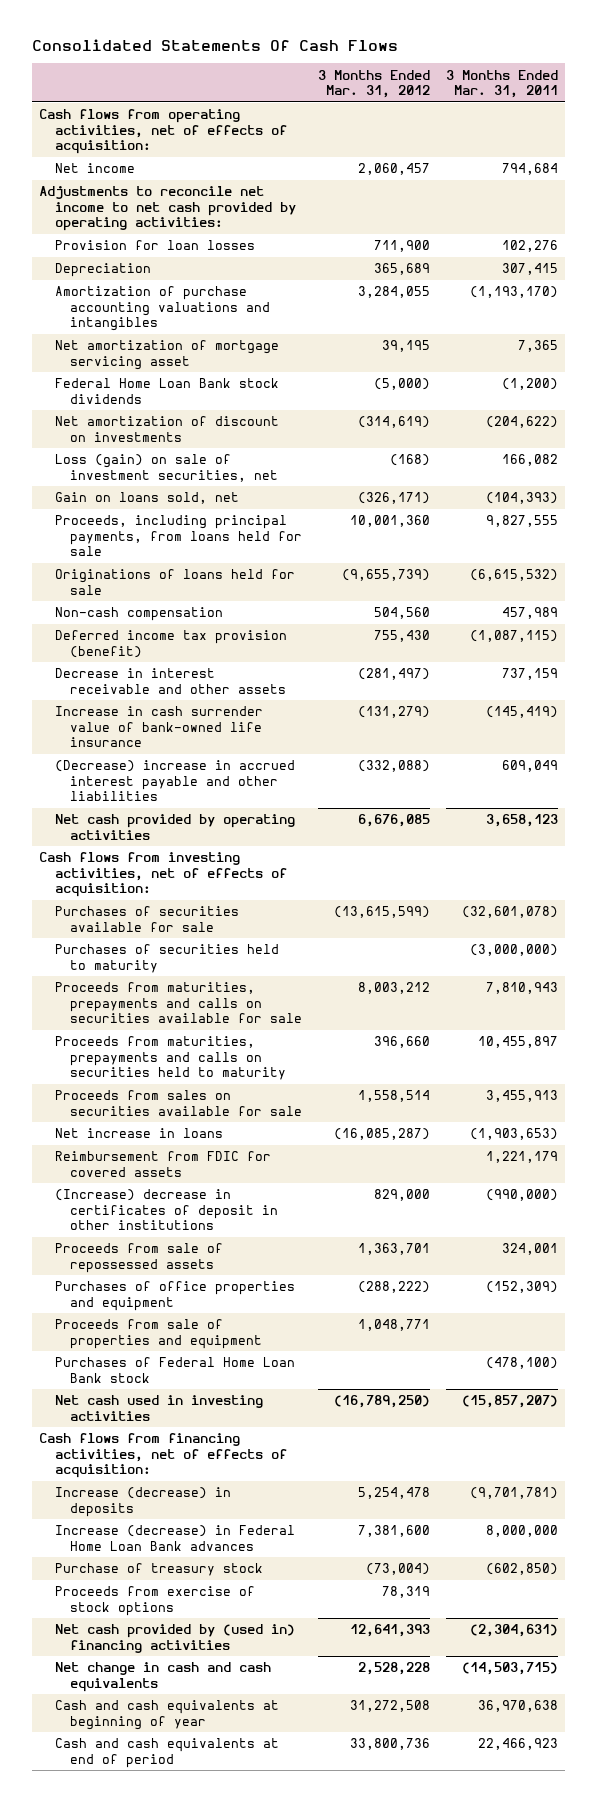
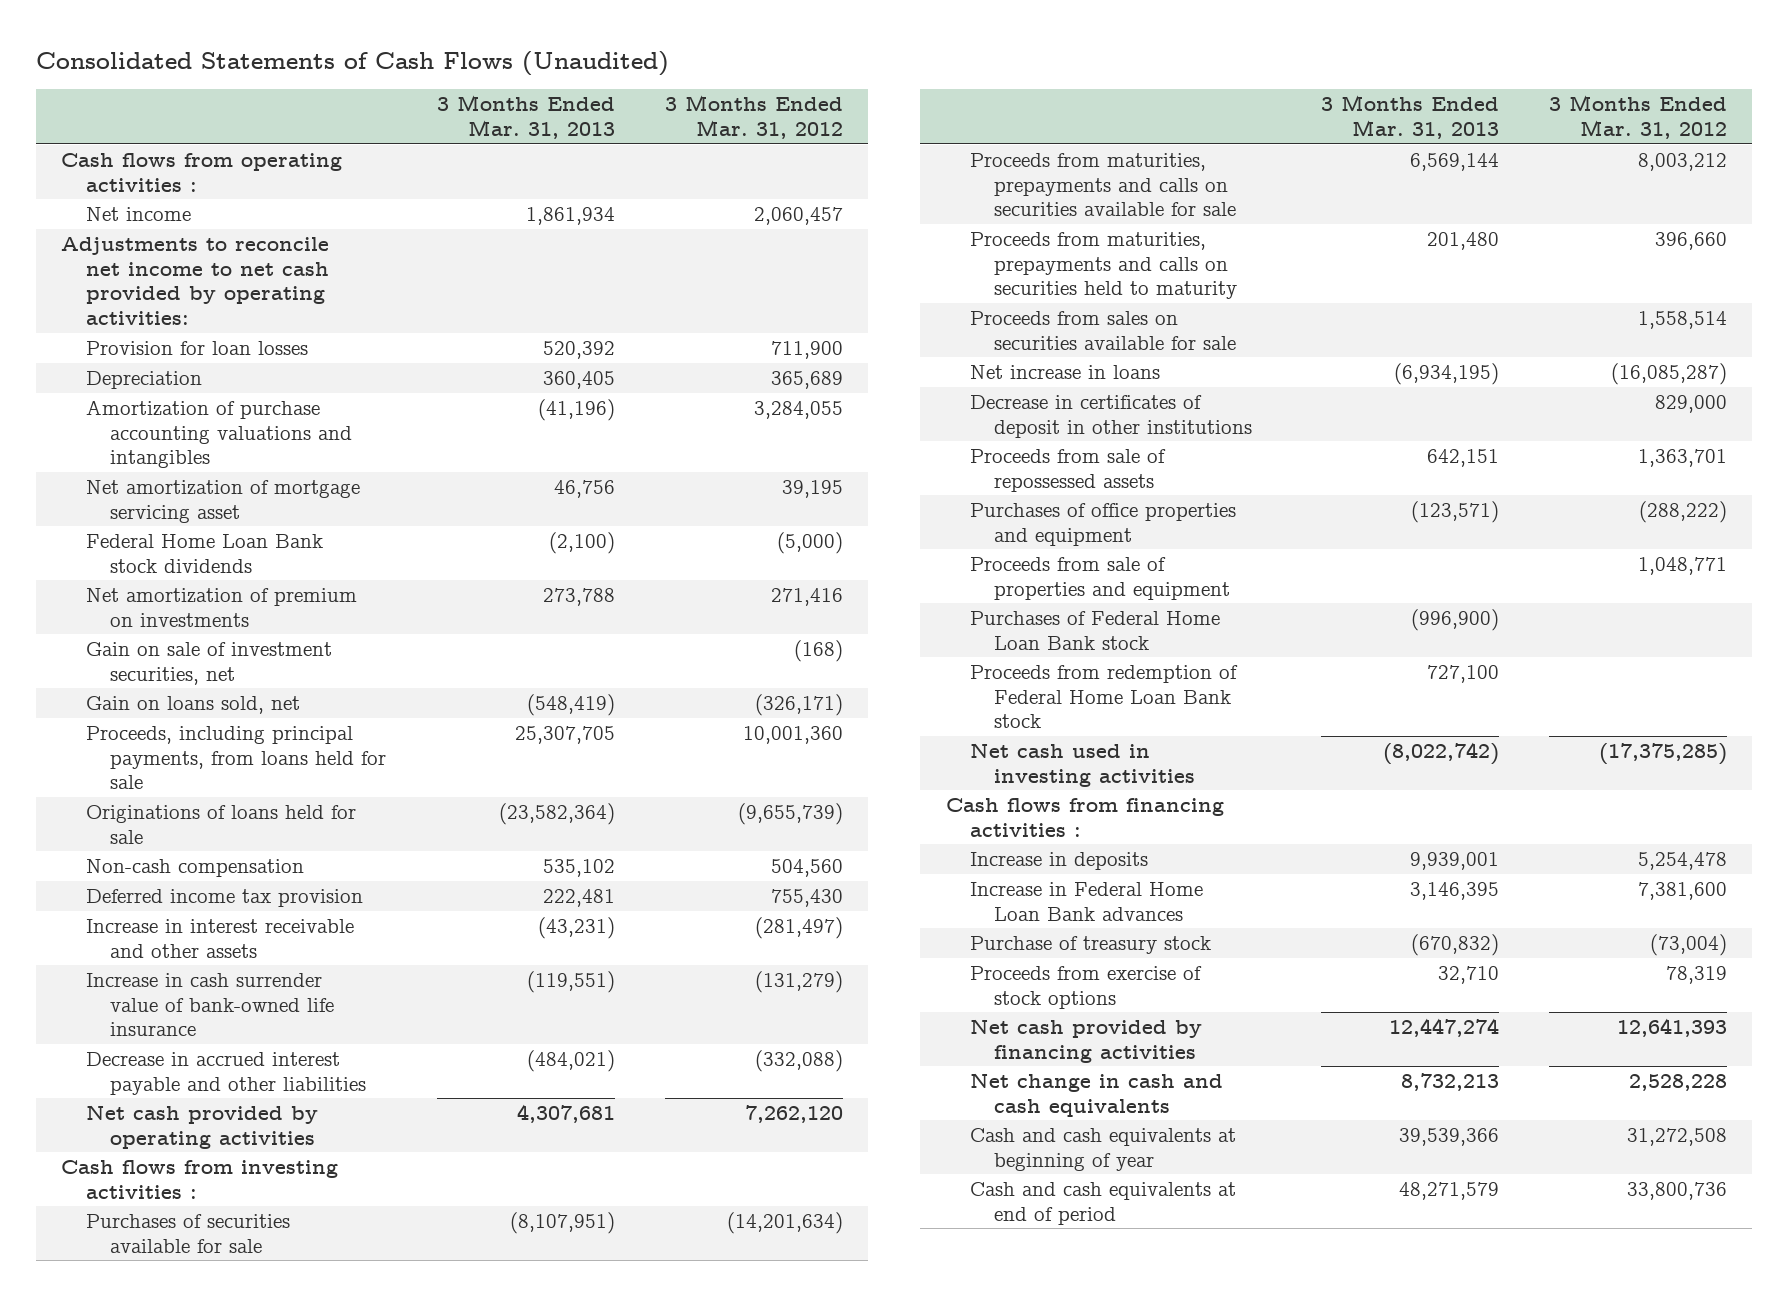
[31,38,398,51] Consolidated Statements Of Cash Flows -> [36,50,670,76] Consolidated Statements of Cash Flows (Unaudited)
[445,69,558,99] 3 Months Ended Mar. 31, 2011 -> none
none -> [436,95,615,140] 3 Months Ended Mar. 31, 2013
[39,109,287,155] Cash flows from operating activities, net of effects of acquisition: -> [61,153,343,192] Cash flows from operating activities :
[54,416,279,442] Net amortization of discount on investments -> [85,588,357,627] Net amortization of premium on investments
[357,416,430,429] (314,619) -> [771,588,844,607] 271,416
[54,454,279,482] Loss (gain) on sale of investment securities, net -> [85,642,332,685] Gain on sale of investment securities, net
[54,630,287,658] Deferred income tax provision (benefit) -> [85,889,363,908] Deferred income tax provision
[54,668,287,694] Decrease in interest receivable and other assets -> [85,919,354,958] Increase in interest receivable and other assets
[54,944,279,973] Purchases of securities held to maturity -> none
[54,760,295,802] (Decrease) increase in accrued interest payable and other liabilities -> [85,1052,367,1095] Decrease in accrued interest payable and other liabilities
[357,814,430,828] 6,676,085 -> [745,1105,844,1124] 7,262,120
[39,852,287,898] Cash flows from investing activities, net of effects of acquisition: -> [61,1160,339,1199] Cash flows from investing activities :
[333,906,430,919] (13,615,599) -> [727,1212,844,1235] (14,201,634)
[54,1151,271,1177] Reimbursement from FDIC for covered assets -> none
[54,1189,279,1231] (Increase) decrease in certificates of deposit in other institutions -> [969,395,1253,438] Decrease in certificates of deposit in other institutions
none -> [969,665,1238,729] Proceeds from redemption of Federal Home Loan Bank stock
[333,1395,430,1409] (16,789,250) -> [1599,743,1728,766] (17,375,285)
[39,1433,287,1479] Cash flows from financing activities, net of effects of acquisition: -> [945,798,1224,837] Cash flows from financing activities :
[54,1487,231,1517] Increase (decrease) in deposits -> [969,852,1148,871] Increase in deposits
[54,1525,295,1551] Increase (decrease) in Federal Home Loan Bank advances -> [969,882,1203,921] Increase in Federal Home Loan Bank advances
[54,1624,295,1653] Net cash provided by (used in) financing activities -> [969,1019,1202,1063] Net cash provided by financing activities

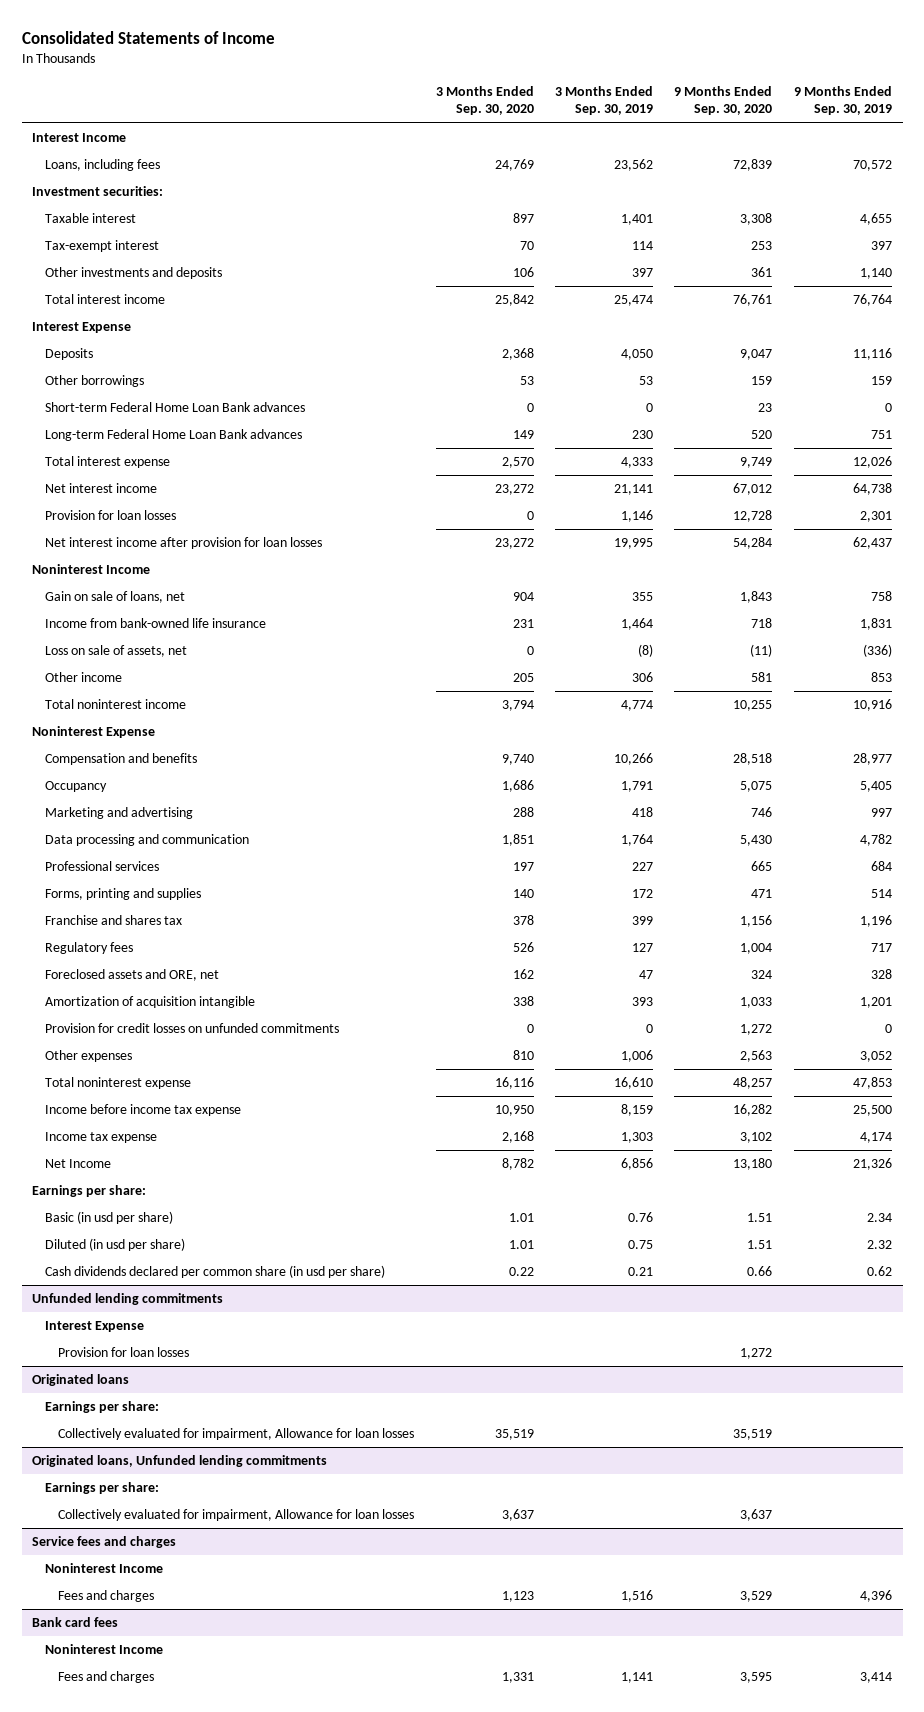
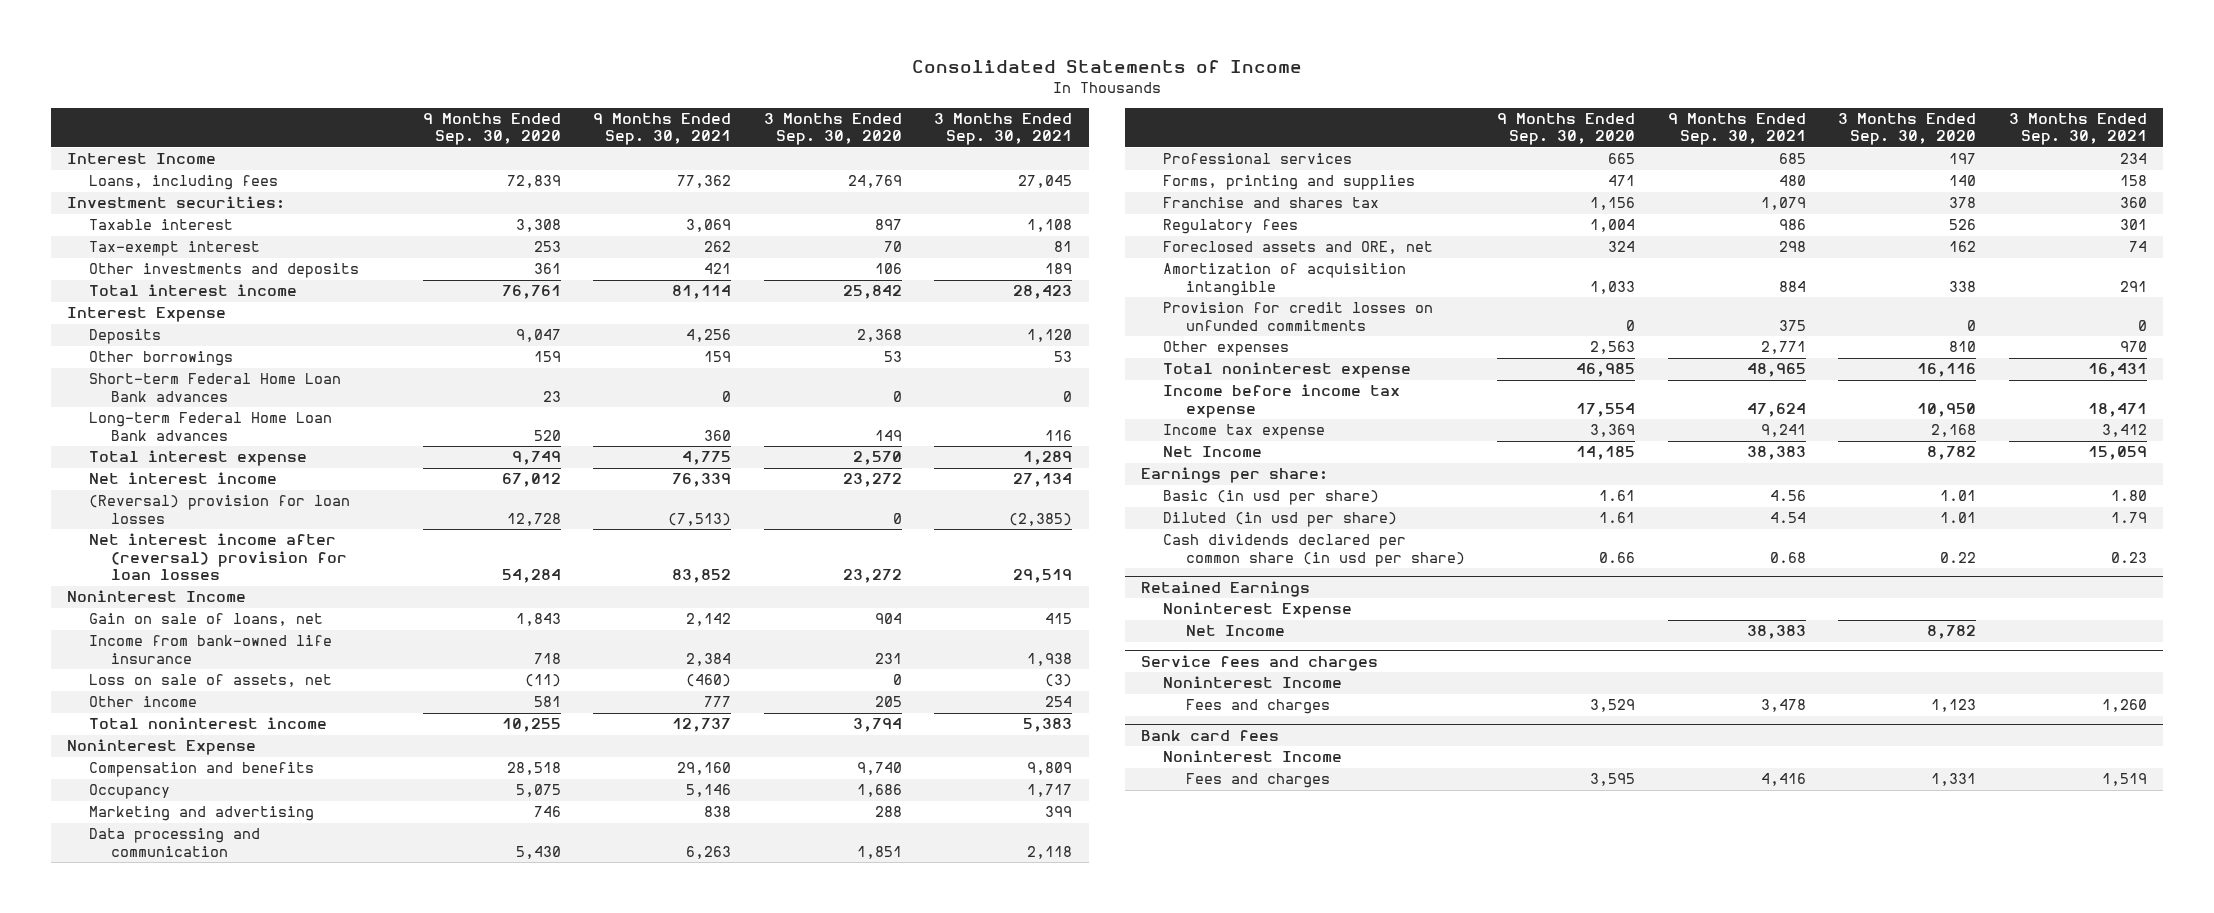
[555,85,654,116] 3 Months Ended Sep. 30, 2019 -> none
[793,85,892,116] 9 Months Ended Sep. 30, 2019 -> none
none -> [593,112,732,146] 9 Months Ended Sep. 30, 2021
none -> [934,112,1073,146] 3 Months Ended Sep. 30, 2021
[45,510,177,521] Provision for loan losses -> [89,495,351,524] (Reversal) provision for loan losses
[45,537,323,550] Net interest income after provision for loan losses -> [89,533,348,581] Net interest income after (reversal) provision for loan losses
[740,1024,773,1036] 1,272 -> [1626,319,1636,331] 0
[733,1077,773,1090] 48,257 -> [1576,363,1636,378] 46,985
[733,1104,773,1117] 16,282 -> [1576,402,1636,417] 17,554
[740,1132,773,1144] 3,102 -> [1590,424,1636,438] 3,369
[733,1158,773,1171] 13,180 -> [1576,446,1636,461] 14,185
[747,1213,773,1223] 1.51 -> [1599,490,1636,502] 1.61
[747,1240,773,1250] 1.51 -> [1599,512,1636,524] 1.61
[32,1293,224,1306] Unfunded lending commitments -> none
[45,1321,145,1333] Interest Expense -> none
[58,1347,190,1358] Provision for loan losses -> none
[32,1374,130,1387] Originated loans -> none
[45,1401,160,1414] Earnings per share: -> none
[58,1428,415,1441] Collectively evaluated for impairment, Allowance for loan losses -> none
[32,1455,328,1468] Originated loans, Unfunded lending commitments -> none
[45,1482,160,1495] Earnings per share: -> none
[58,1509,415,1522] Collectively evaluated for impairment, Allowance for loan losses -> none
none -> [1141,581,1311,598] Retained Earnings
none -> [1163,602,1353,619] Noninterest Expense
none -> [1185,625,1285,637] Net Income

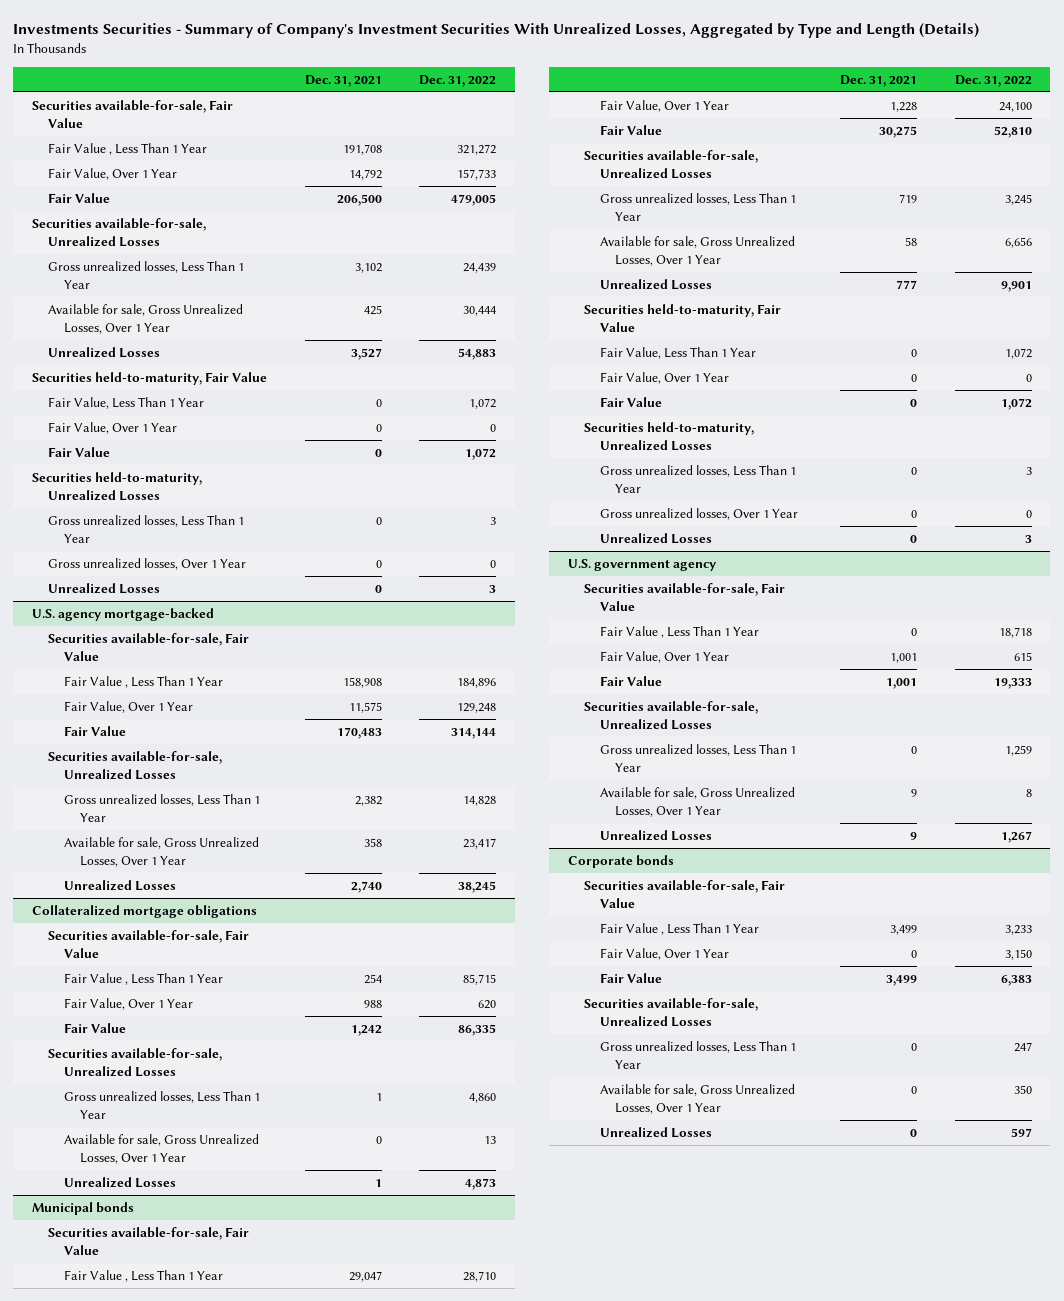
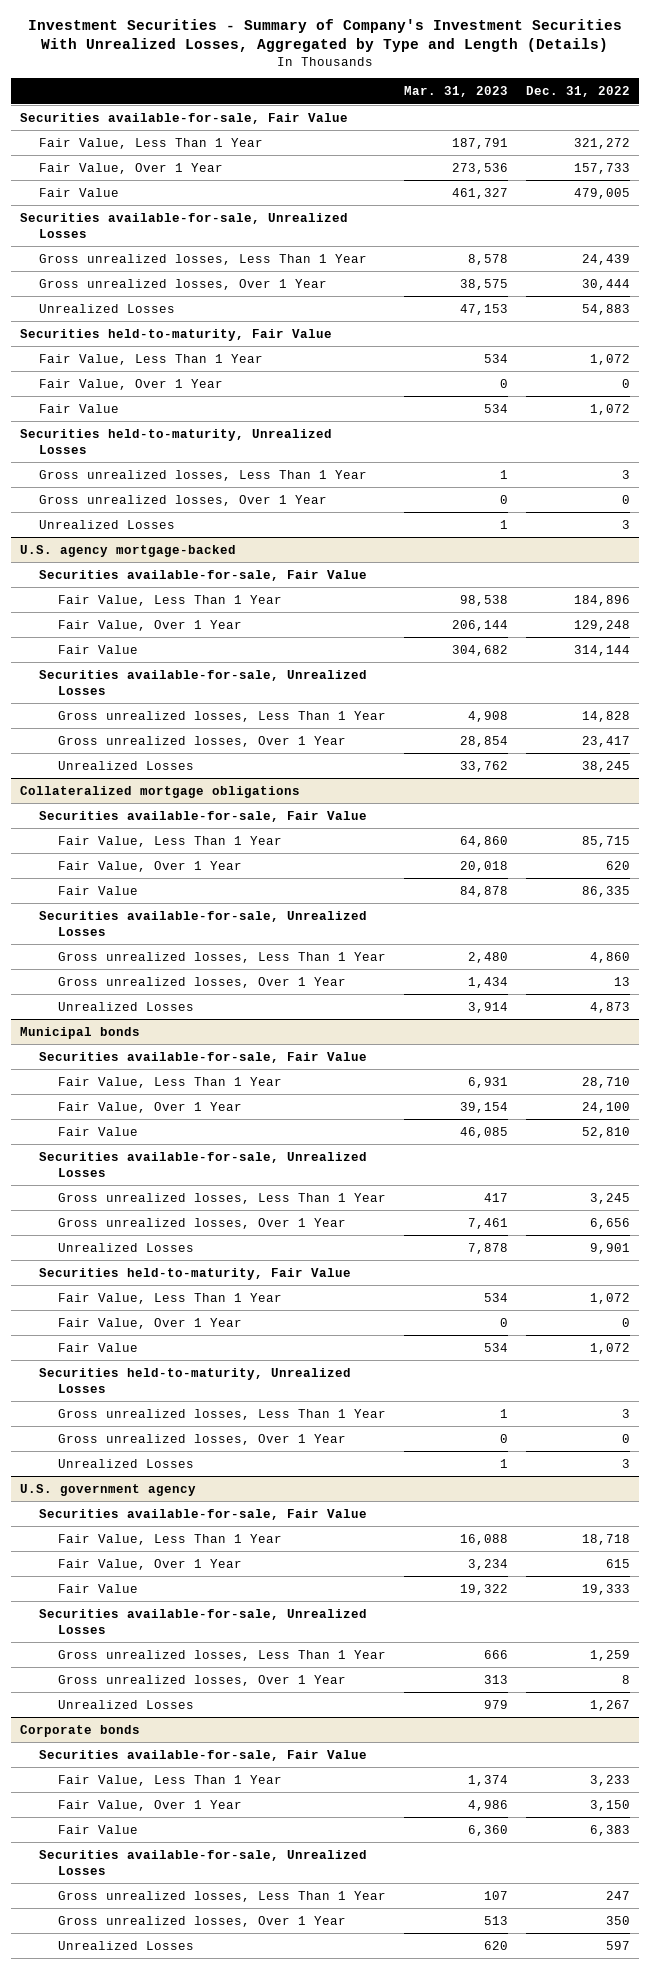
[13,23,980,39] Investments Securities - Summary of Company's Investment Securities With Unrealized Losses, Aggregated by Type and Length (Details) -> [27,19,622,53] Investment Securities - Summary of Company's Investment Securities With Unrealized Losses, Aggregated by Type and Length (Details)
[304,74,382,87] Dec. 31, 2021 -> none
none -> [403,86,508,98] Mar. 31, 2023
[47,142,207,155] Fair Value , Less Than 1 Year -> [38,137,263,149] Fair Value, Less Than 1 Year
[47,303,243,334] Available for sale, Gross Unrealized Losses, Over 1 Year -> [38,278,327,290] Gross unrealized losses, Over 1 Year
[63,675,223,688] Fair Value , Less Than 1 Year -> [57,594,282,606] Fair Value, Less Than 1 Year
[63,836,259,867] Available for sale, Gross Unrealized Losses, Over 1 Year -> [57,735,346,747] Gross unrealized losses, Over 1 Year
[63,972,223,985] Fair Value , Less Than 1 Year -> [57,835,282,847] Fair Value, Less Than 1 Year
[63,1133,259,1164] Available for sale, Gross Unrealized Losses, Over 1 Year -> [57,976,346,988] Gross unrealized losses, Over 1 Year
[63,1269,223,1282] Fair Value , Less Than 1 Year -> [57,1076,282,1088] Fair Value, Less Than 1 Year
[599,235,795,266] Available for sale, Gross Unrealized Losses, Over 1 Year -> [57,1217,346,1229] Gross unrealized losses, Over 1 Year
[599,625,759,638] Fair Value , Less Than 1 Year -> [57,1533,282,1545] Fair Value, Less Than 1 Year
[599,786,795,817] Available for sale, Gross Unrealized Losses, Over 1 Year -> [57,1674,346,1686] Gross unrealized losses, Over 1 Year
[599,922,759,935] Fair Value , Less Than 1 Year -> [57,1774,282,1786] Fair Value, Less Than 1 Year
[599,1083,795,1114] Available for sale, Gross Unrealized Losses, Over 1 Year -> [57,1915,346,1927] Gross unrealized losses, Over 1 Year

